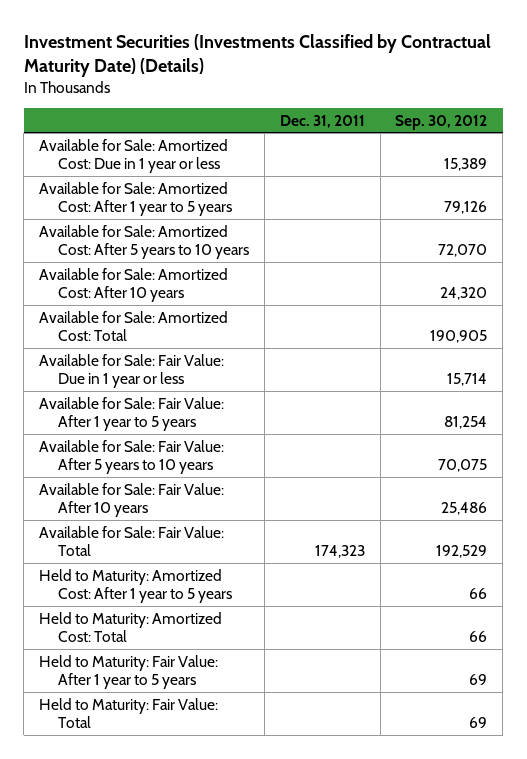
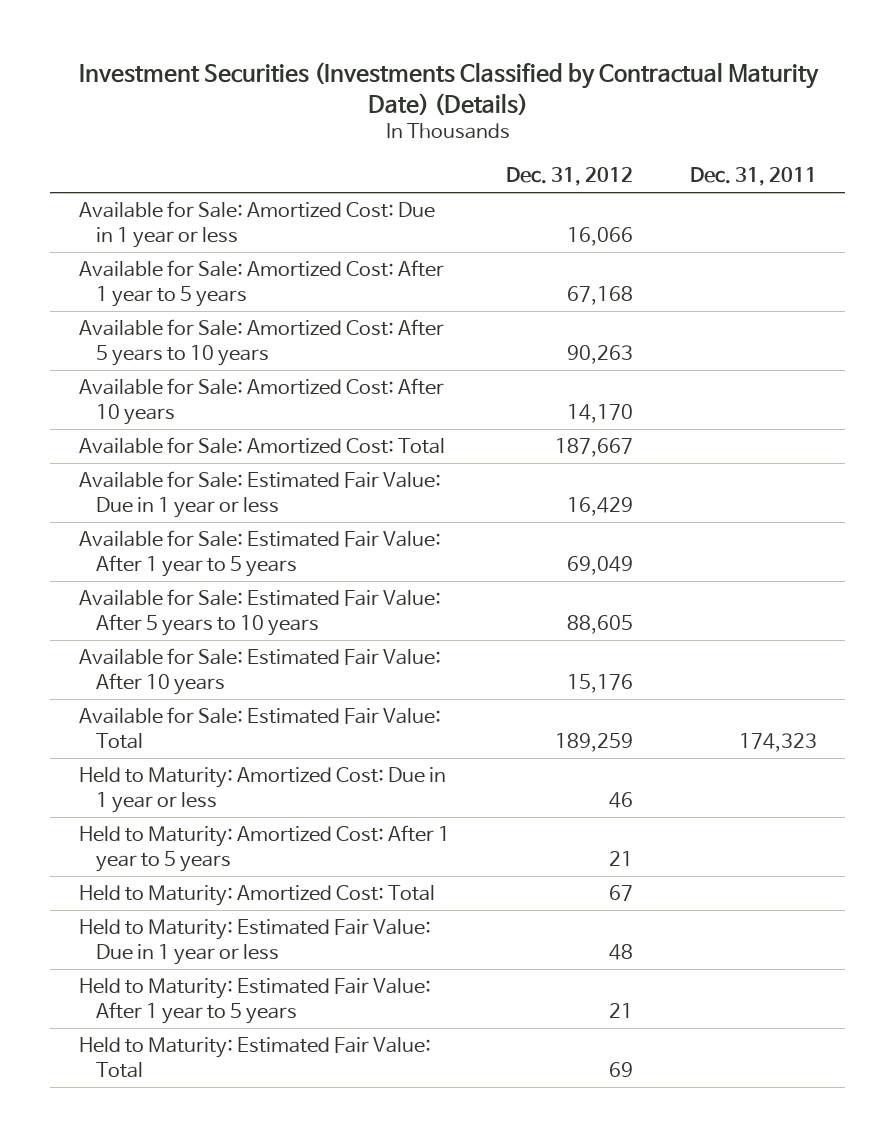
[395,114,488,130] Sep. 30, 2012 -> none
none -> [506,167,634,187] Dec. 31, 2012
[39,353,225,388] Available for Sale: Fair Value: Due in 1 year or less -> [78,471,441,518] Available for Sale: Estimated Fair Value: Due in 1 year or less
[39,396,225,431] Available for Sale: Fair Value: After 1 year to 5 years -> [78,530,441,577] Available for Sale: Estimated Fair Value: After 1 year to 5 years
[39,439,225,474] Available for Sale: Fair Value: After 5 years to 10 years -> [78,589,441,636] Available for Sale: Estimated Fair Value: After 5 years to 10 years
[39,482,225,517] Available for Sale: Fair Value: After 10 years -> [78,648,441,695] Available for Sale: Estimated Fair Value: After 10 years
[39,525,225,556] Available for Sale: Fair Value: Total -> [78,707,441,749] Available for Sale: Estimated Fair Value: Total
none -> [78,767,446,813] Held to Maturity: Amortized Cost: Due in 1 year or less
none -> [78,919,431,965] Held to Maturity: Estimated Fair Value: Due in 1 year or less
[39,654,219,689] Held to Maturity: Fair Value: After 1 year to 5 years -> [78,978,431,1024] Held to Maturity: Estimated Fair Value: After 1 year to 5 years
[39,697,219,728] Held to Maturity: Fair Value: Total -> [78,1037,431,1078] Held to Maturity: Estimated Fair Value: Total

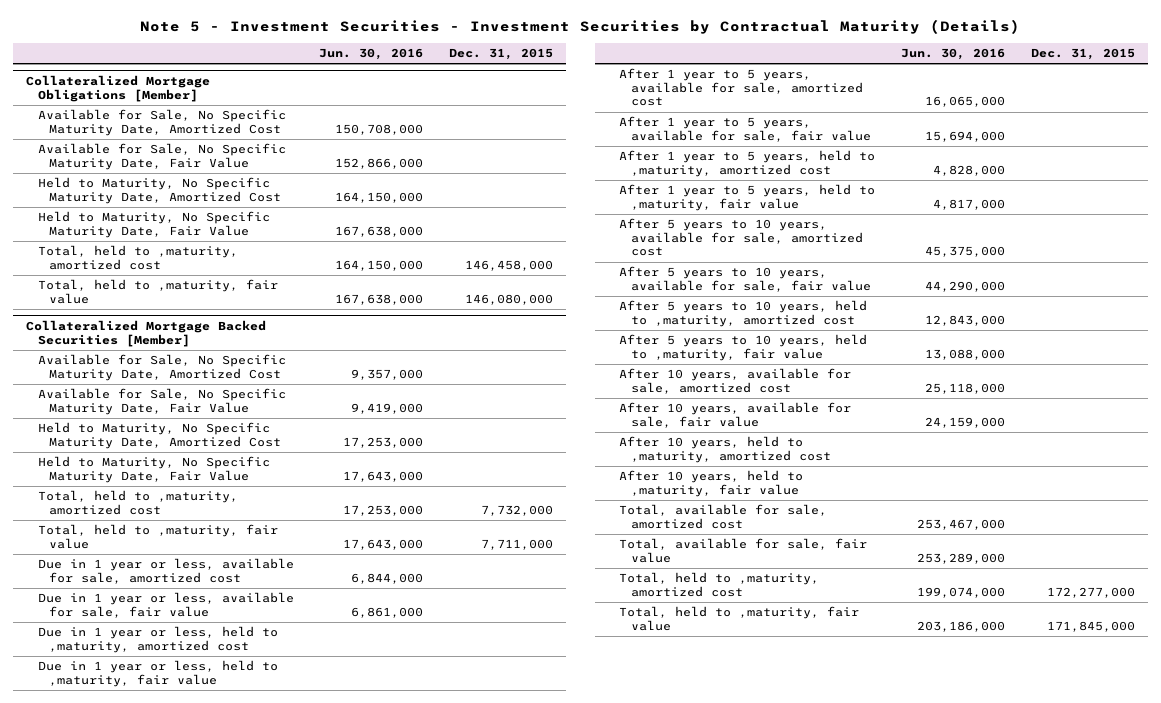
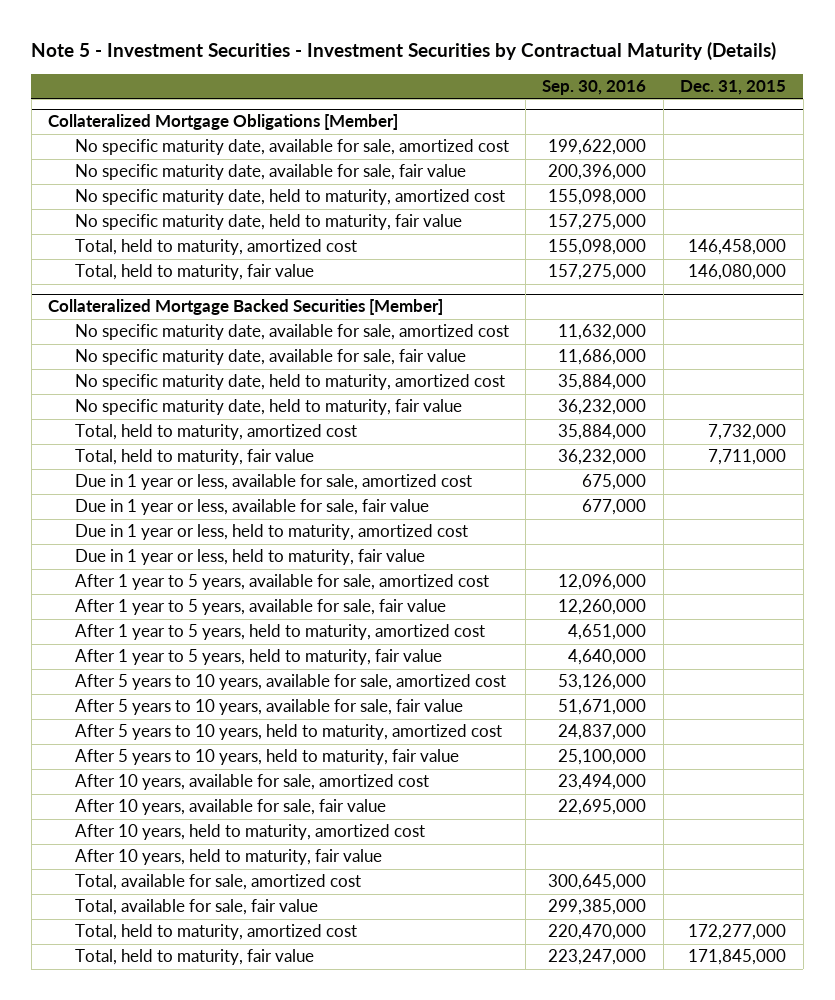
[319,48,424,61] Jun. 30, 2016 -> none
none -> [542,80,647,96] Sep. 30, 2016
[37,109,286,136] Available for Sale, No Specific Maturity Date, Amortized Cost -> [74,139,509,156] No specific maturity date, available for sale, amortized cost
[37,143,286,170] Available for Sale, No Specific Maturity Date, Fair Value -> [74,164,466,181] No specific maturity date, available for sale, fair value
[37,177,282,204] Held to Maturity, No Specific Maturity Date, Amortized Cost -> [74,189,505,206] No specific maturity date, held to maturity, amortized cost
[37,211,270,238] Held to Maturity, No Specific Maturity Date, Fair Value -> [74,214,462,231] No specific maturity date, held to maturity, fair value
[37,245,238,270] Total, held to ,maturity, amortized cost -> [74,239,357,256] Total, held to maturity, amortized cost
[37,279,278,304] Total, held to ,maturity, fair value -> [74,264,314,281] Total, held to maturity, fair value
[37,354,286,381] Available for Sale, No Specific Maturity Date, Amortized Cost -> [74,324,509,341] No specific maturity date, available for sale, amortized cost
[37,388,286,415] Available for Sale, No Specific Maturity Date, Fair Value -> [74,349,466,366] No specific maturity date, available for sale, fair value
[37,422,282,449] Held to Maturity, No Specific Maturity Date, Amortized Cost -> [74,374,505,391] No specific maturity date, held to maturity, amortized cost
[37,456,270,483] Held to Maturity, No Specific Maturity Date, Fair Value -> [74,399,462,416] No specific maturity date, held to maturity, fair value
[37,490,238,515] Total, held to ,maturity, amortized cost -> [74,424,357,441] Total, held to maturity, amortized cost
[37,524,278,549] Total, held to ,maturity, fair value -> [74,449,314,466] Total, held to maturity, fair value
[37,626,278,653] Due in 1 year or less, held to ,maturity, amortized cost -> [74,524,468,541] Due in 1 year or less, held to maturity, amortized cost
[37,660,278,687] Due in 1 year or less, held to ,maturity, fair value -> [74,549,425,566] Due in 1 year or less, held to maturity, fair value
[619,150,876,177] After 1 year to 5 years, held to ,maturity, amortized cost -> [74,624,485,641] After 1 year to 5 years, held to maturity, amortized cost
[619,184,876,211] After 1 year to 5 years, held to ,maturity, fair value -> [74,649,442,666] After 1 year to 5 years, held to maturity, fair value
[619,300,868,327] After 5 years to 10 years, held to ,maturity, amortized cost -> [74,724,502,741] After 5 years to 10 years, held to maturity, amortized cost
[619,334,868,361] After 5 years to 10 years, held to ,maturity, fair value -> [74,749,459,766] After 5 years to 10 years, held to maturity, fair value
[619,436,831,463] After 10 years, held to ,maturity, amortized cost -> [74,824,425,841] After 10 years, held to maturity, amortized cost
[619,470,804,497] After 10 years, held to ,maturity, fair value -> [74,849,382,866] After 10 years, held to maturity, fair value
[619,572,820,597] Total, held to ,maturity, amortized cost -> [74,924,357,941] Total, held to maturity, amortized cost
[619,606,860,631] Total, held to ,maturity, fair value -> [74,949,314,966] Total, held to maturity, fair value

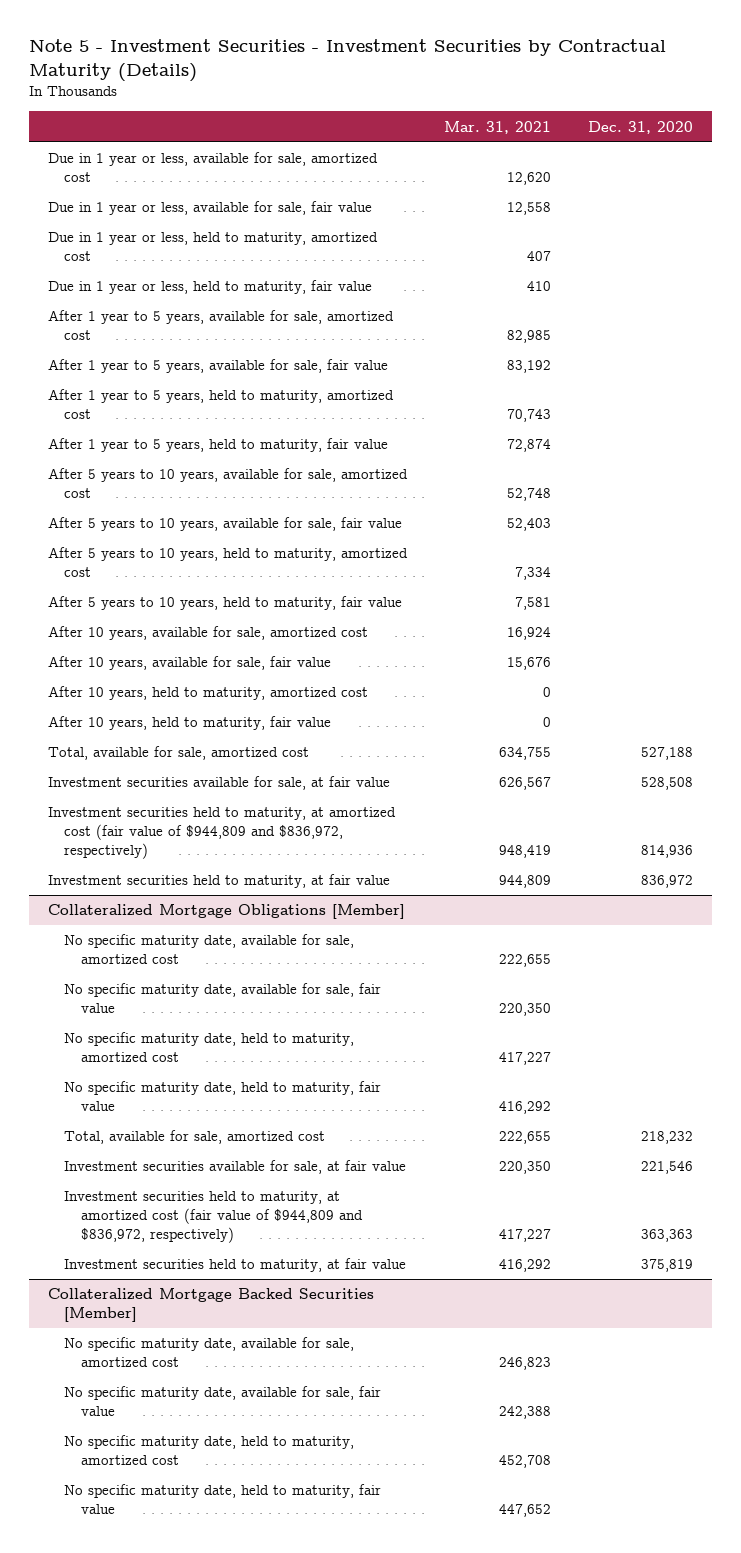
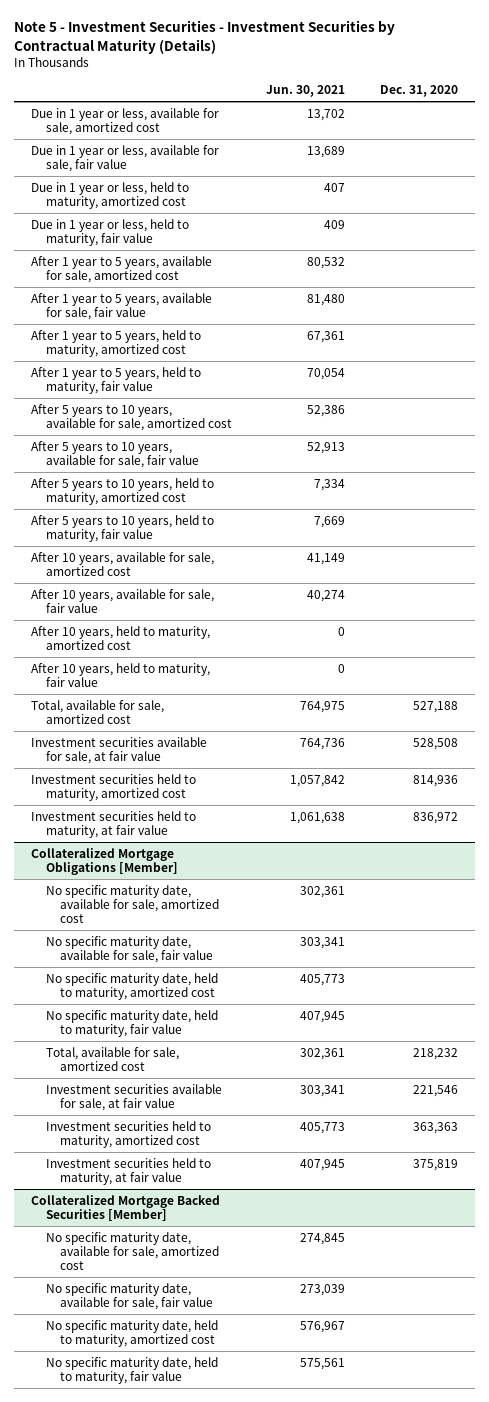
[443,120,551,134] Mar. 31, 2021 -> none
none -> [266,85,346,98] Jun. 30, 2021
[47,807,396,860] Investment securities held to maturity, at amortized cost (fair value of $944,809 and $836,972, respectively) -> [31,773,197,801] Investment securities held to maturity, amortized cost
[64,1191,363,1244] Investment securities held to maturity, at amortized cost (fair value of $944,809 and $836,972, respectively) -> [45,1120,211,1148] Investment securities held to maturity, amortized cost

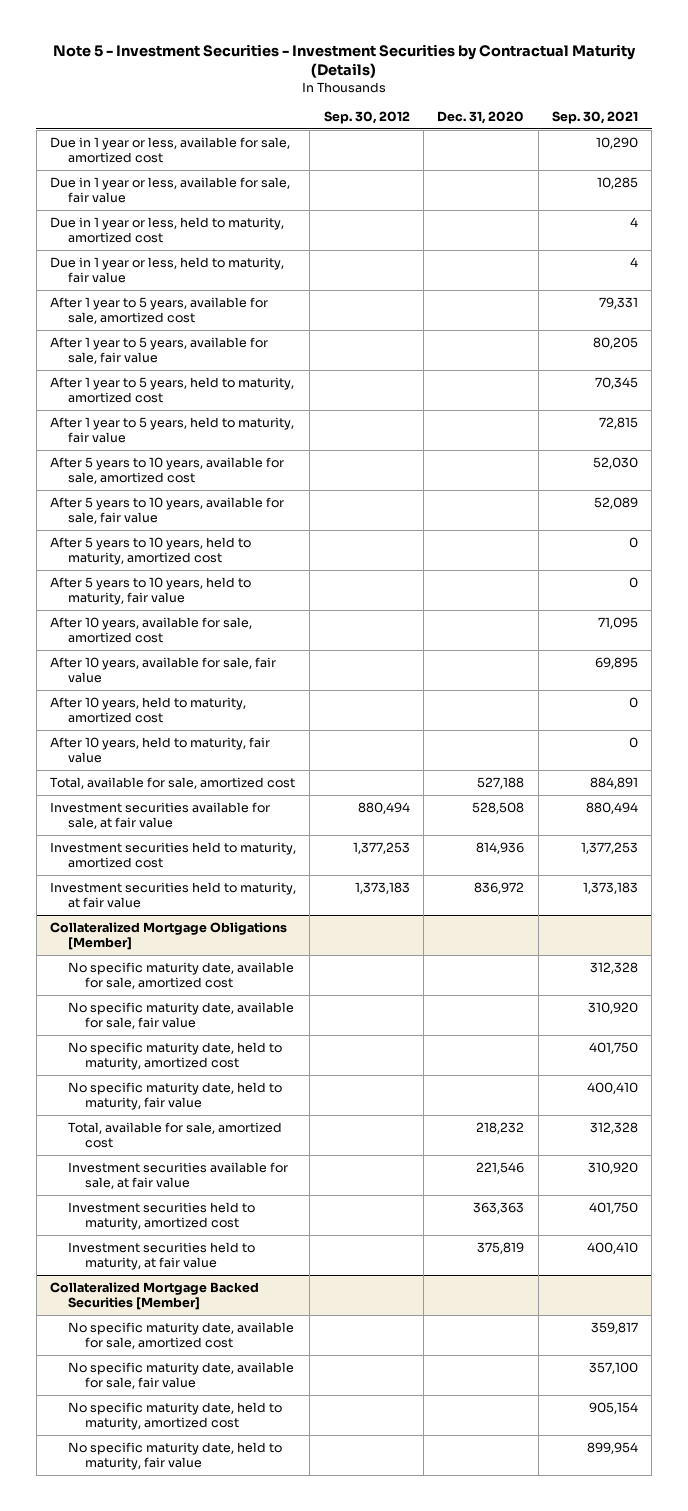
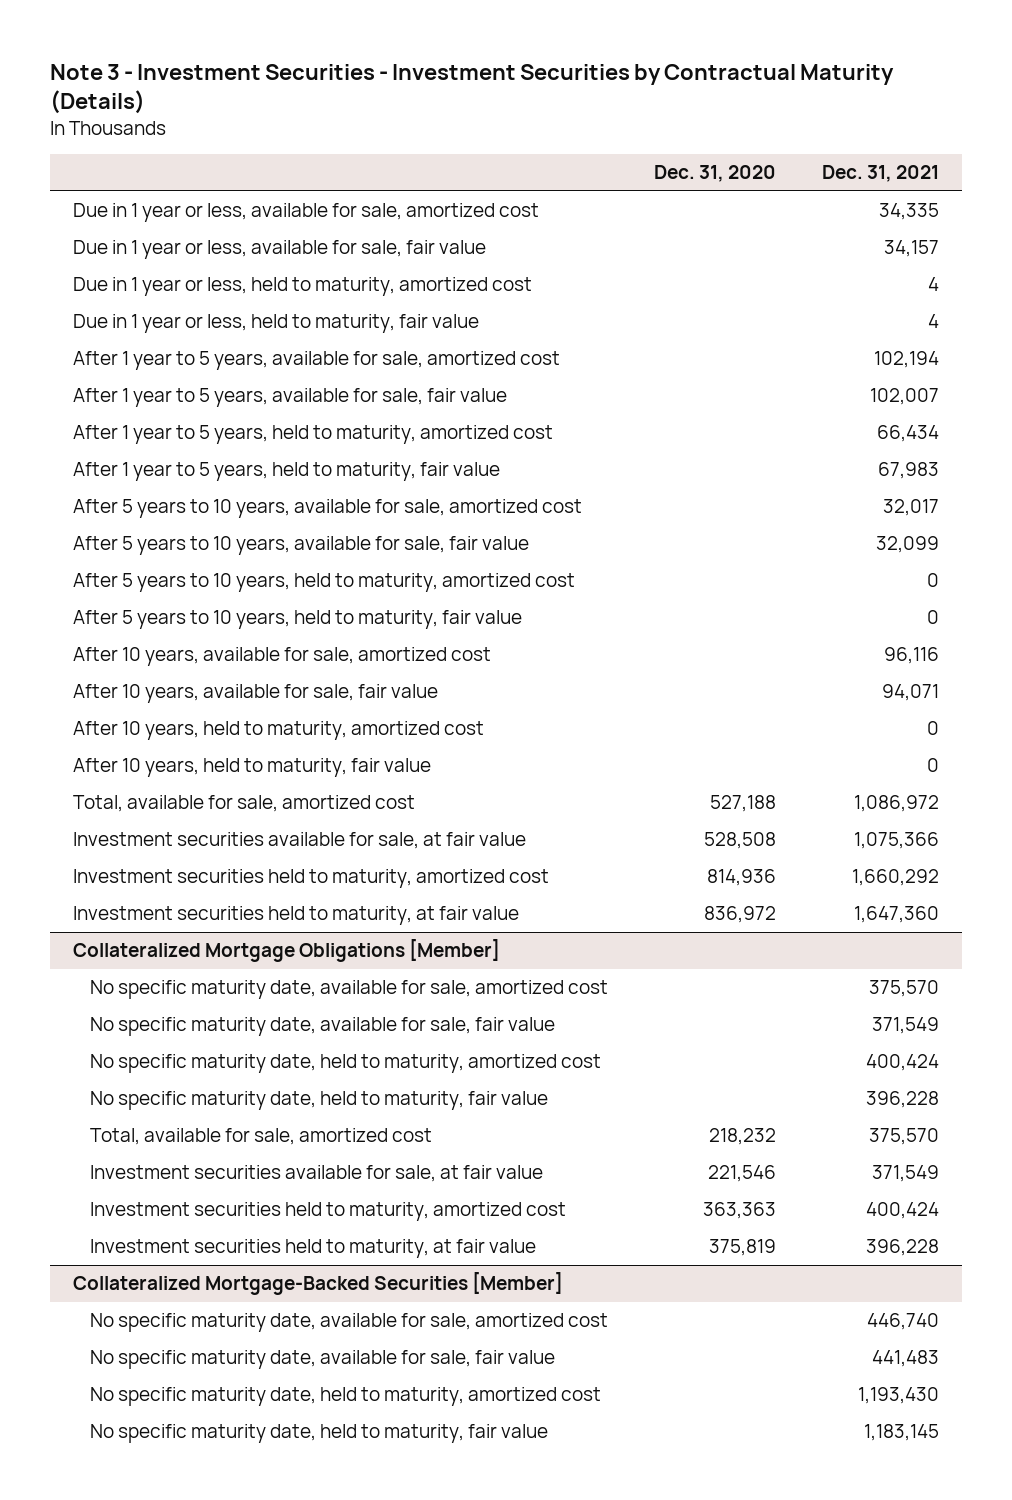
[53,43,637,78] Note 5 - Investment Securities - Investment Securities by Contractual Maturity (Details) -> [50,63,895,115] Note 3 - Investment Securities - Investment Securities by Contractual Maturity (Details)
[323,110,410,124] Sep. 30, 2012 -> none
[551,110,638,124] Sep. 30, 2021 -> none
none -> [821,165,939,183] Dec. 31, 2021
[50,1281,260,1311] Collateralized Mortgage Backed Securities [Member] -> [73,1272,564,1296] Collateralized Mortgage-Backed Securities [Member]

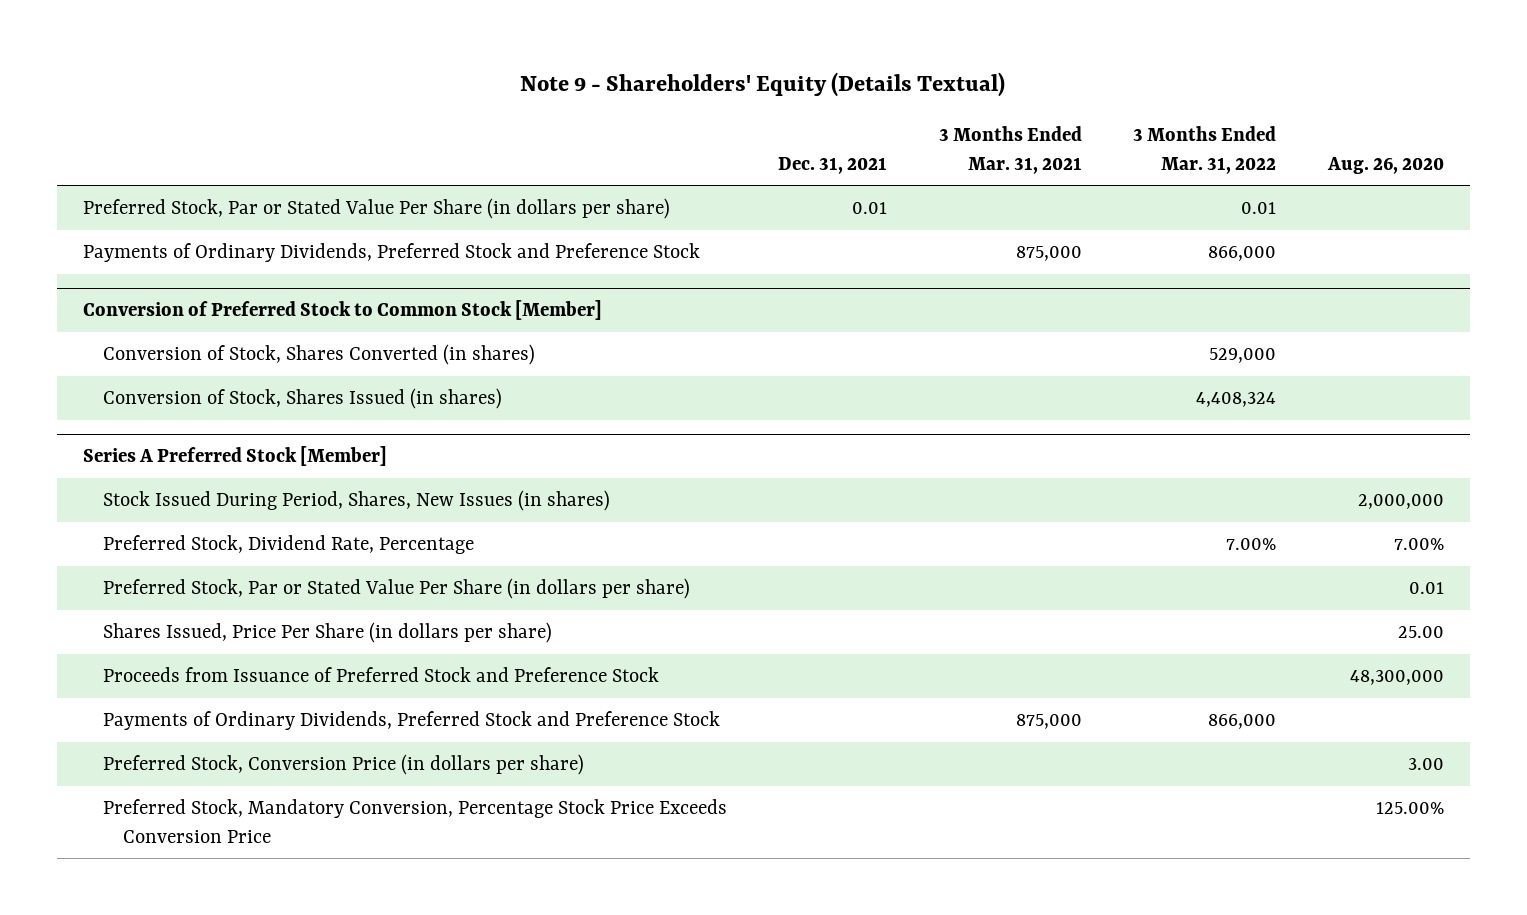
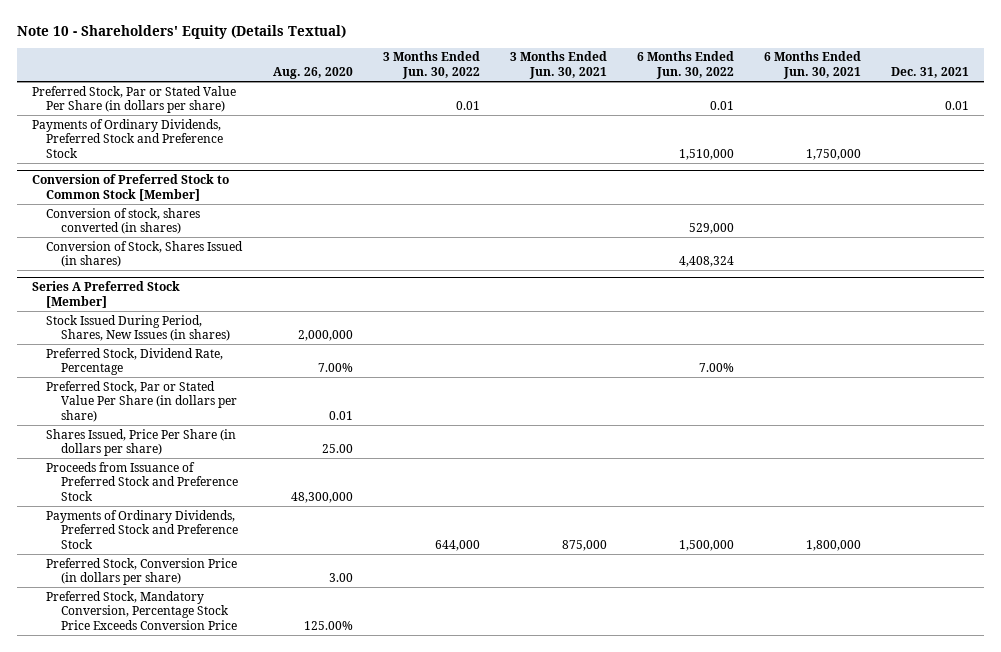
[520,72,1006,98] Note 9 - Shareholders' Equity (Details Textual) -> [17,24,347,39] Note 10 - Shareholders' Equity (Details Textual)
[938,126,1082,174] 3 Months Ended Mar. 31, 2021 -> none
[1133,126,1277,174] 3 Months Ended Mar. 31, 2022 -> none
none -> [382,51,480,80] 3 Months Ended Jun. 30, 2022
none -> [509,51,607,80] 3 Months Ended Jun. 30, 2021
none -> [636,51,734,80] 6 Months Ended Jun. 30, 2022
none -> [763,51,861,80] 6 Months Ended Jun. 30, 2021
[102,344,535,366] Conversion of Stock, Shares Converted (in shares) -> [46,207,201,235] Conversion of stock, shares converted (in shares)

